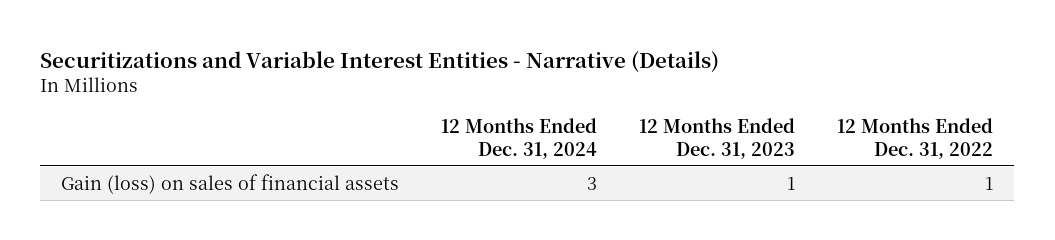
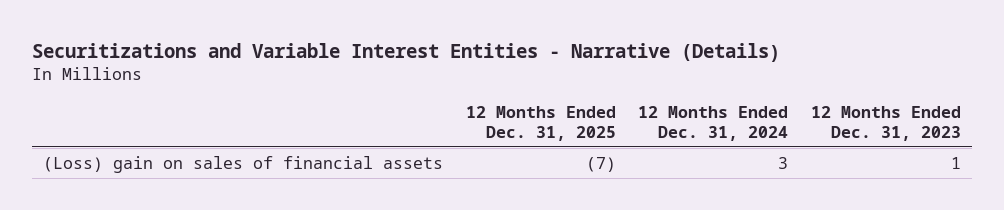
[837,118,994,159] 12 Months Ended Dec. 31, 2022 -> none
none -> [465,105,616,141] 12 Months Ended Dec. 31, 2025
[61,173,400,194] Gain (loss) on sales of financial assets -> [43,155,444,173] (Loss) gain on sales of financial assets

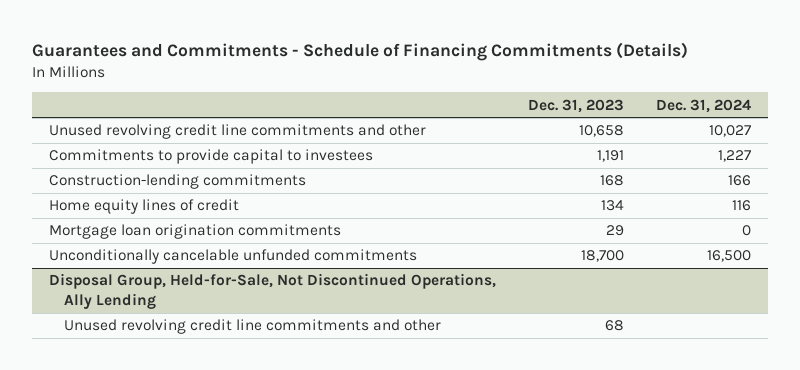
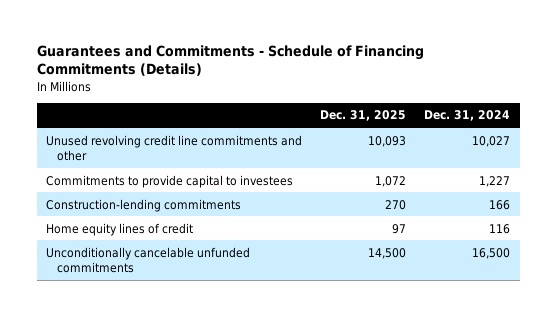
[528,98,625,113] Dec. 31, 2023 -> none
none -> [320,110,407,122] Dec. 31, 2025
[48,224,341,240] Mortgage loan origination commitments -> none
[48,273,496,310] Disposal Group, Held-for-Sale, Not Discontinued Operations, Ally Lending -> none
[64,319,442,335] Unused revolving credit line commitments and other -> none

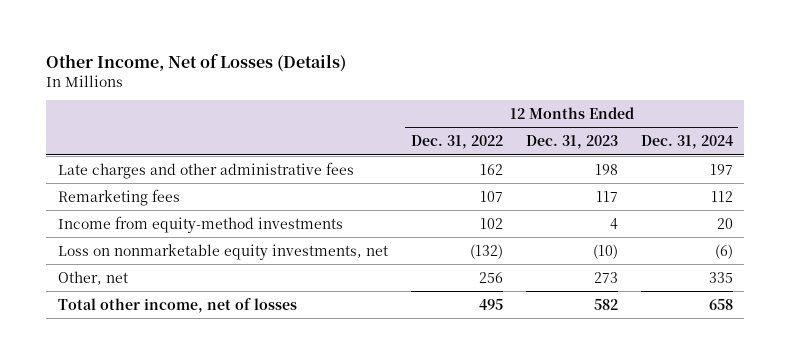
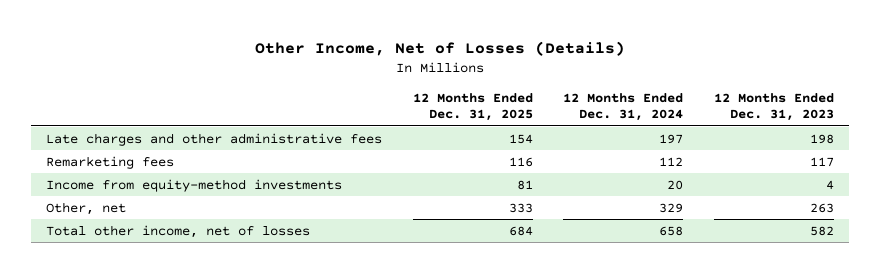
[410,135,503,150] Dec. 31, 2022 -> none
none -> [412,92,533,122] 12 Months Ended Dec. 31, 2025
[57,243,388,260] Loss on nonmarketable equity investments, net -> none
[593,271,618,283] 273 -> [809,202,834,213] 263
[708,271,733,283] 335 -> [659,202,684,213] 329

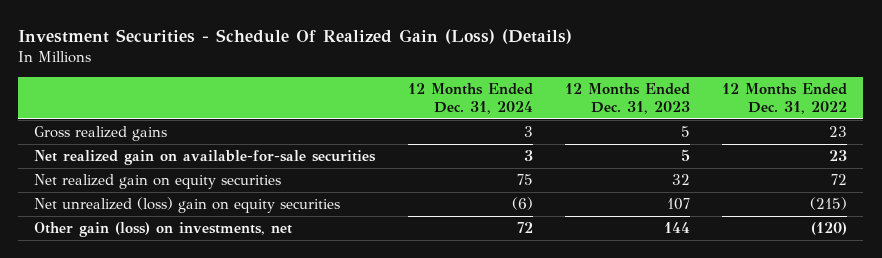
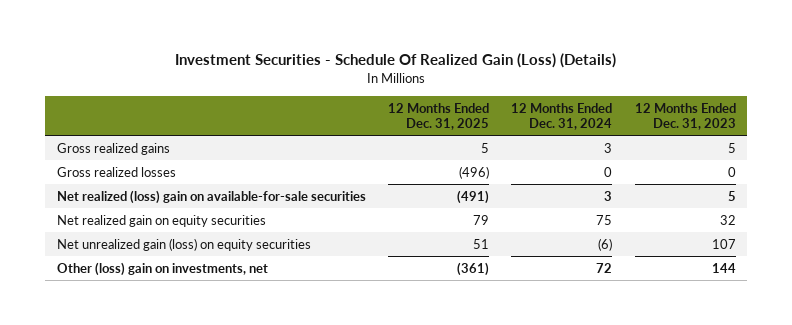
[722,83,848,114] 12 Months Ended Dec. 31, 2022 -> none
none -> [387,102,489,131] 12 Months Ended Dec. 31, 2025
none -> [56,166,176,177] Gross realized losses
[34,150,377,166] Net realized gain on available-for-sale securities -> [56,189,366,204] Net realized (loss) gain on available-for-sale securities
[34,197,341,214] Net unrealized (loss) gain on equity securities -> [56,237,311,251] Net unrealized gain (loss) on equity securities
[34,222,293,238] Other gain (loss) on investments, net -> [56,261,268,276] Other (loss) gain on investments, net

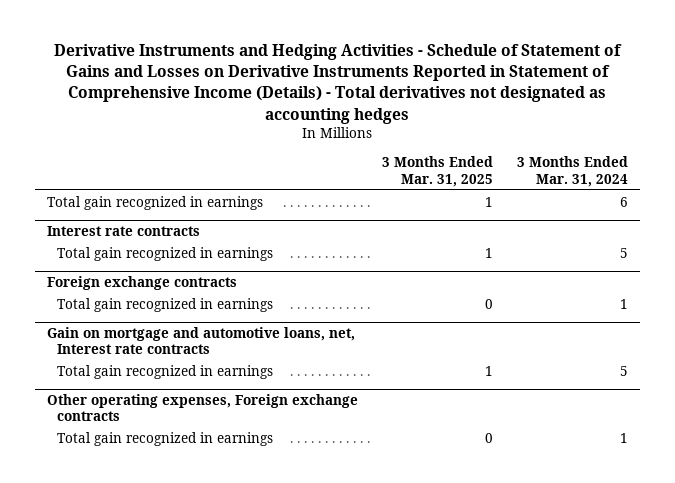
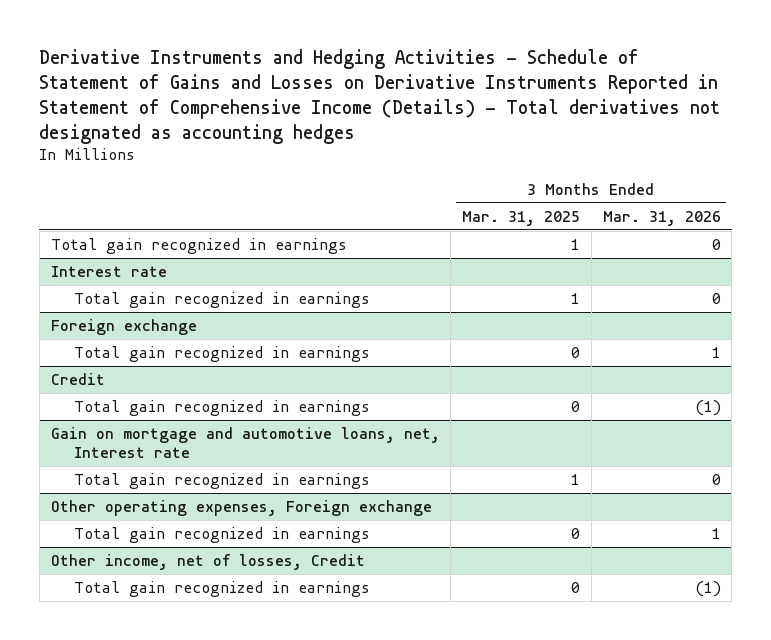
[517,156,629,187] 3 Months Ended Mar. 31, 2024 -> none
none -> [602,210,721,226] Mar. 31, 2026
[46,225,200,236] Interest rate contracts -> [50,265,167,277] Interest rate
[46,275,237,290] Foreign exchange contracts -> [50,318,197,335] Foreign exchange
none -> [50,372,105,385] Credit
none -> [73,399,370,416] Total gain recognized in earnings
[46,326,355,355] Gain on mortgage and automotive loans, net, Interest rate contracts -> [50,426,440,458] Gain on mortgage and automotive loans, net, Interest rate
[46,393,358,422] Other operating expenses, Foreign exchange contracts -> [50,499,432,516] Other operating expenses, Foreign exchange
none -> [50,553,365,570] Other income, net of losses, Credit
none -> [73,580,370,597] Total gain recognized in earnings

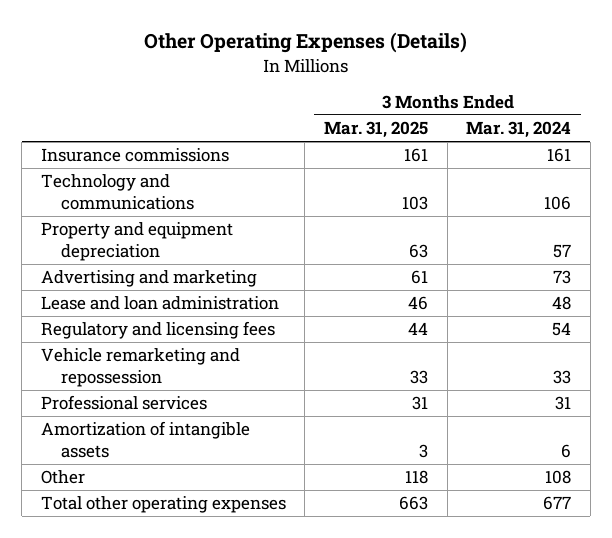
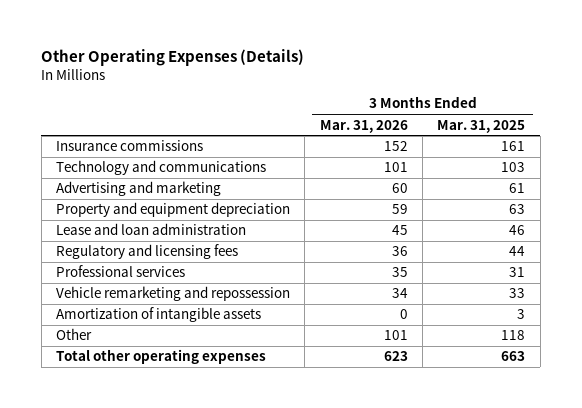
[466,121,572,139] Mar. 31, 2024 -> none
none -> [319,119,408,133] Mar. 31, 2026
[40,222,233,262] Property and equipment depreciation -> [56,202,291,218] Property and equipment depreciation
[40,348,240,388] Vehicle remarketing and repossession -> [56,286,291,302] Vehicle remarketing and repossession

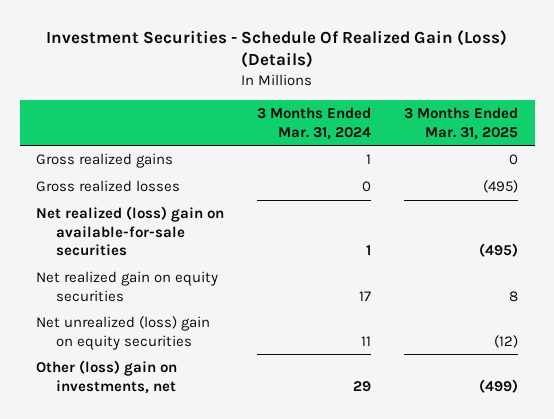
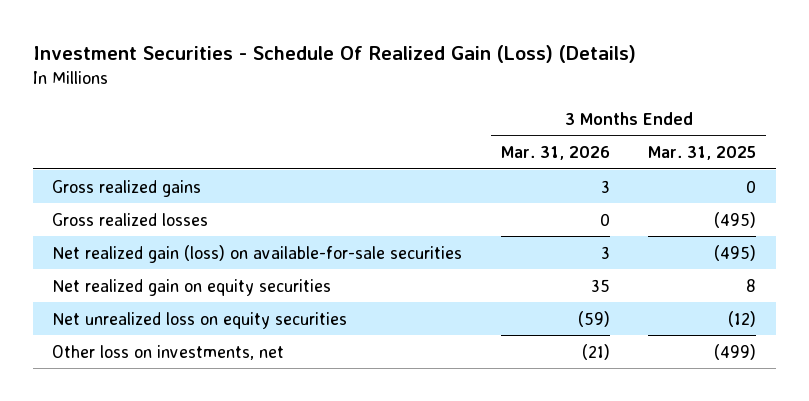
[257,107,372,140] 3 Months Ended Mar. 31, 2024 -> none
none -> [500,146,610,161] Mar. 31, 2026
[36,205,225,257] Net realized (loss) gain on available-for-sale securities -> [52,244,463,263] Net realized gain (loss) on available-for-sale securities
[36,315,211,350] Net unrealized (loss) gain on equity securities -> [52,311,348,329] Net unrealized loss on equity securities
[36,359,178,394] Other (loss) gain on investments, net -> [52,344,285,360] Other loss on investments, net

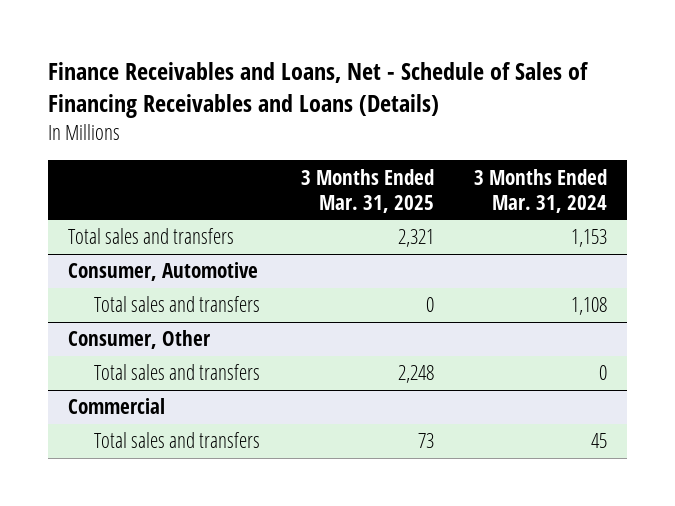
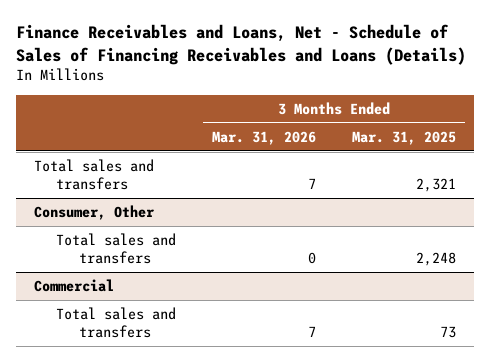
[474,168,608,213] 3 Months Ended Mar. 31, 2024 -> none
none -> [211,130,316,145] Mar. 31, 2026
[68,262,259,282] Consumer, Automotive -> none
[94,296,261,313] Total sales and transfers -> none

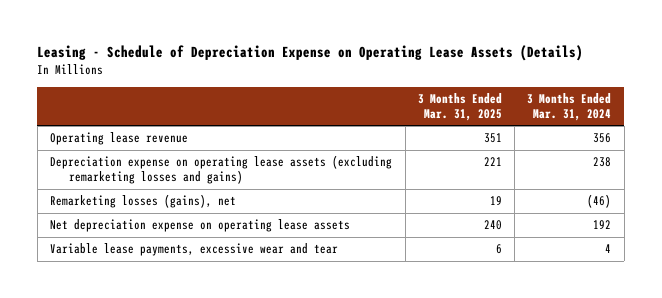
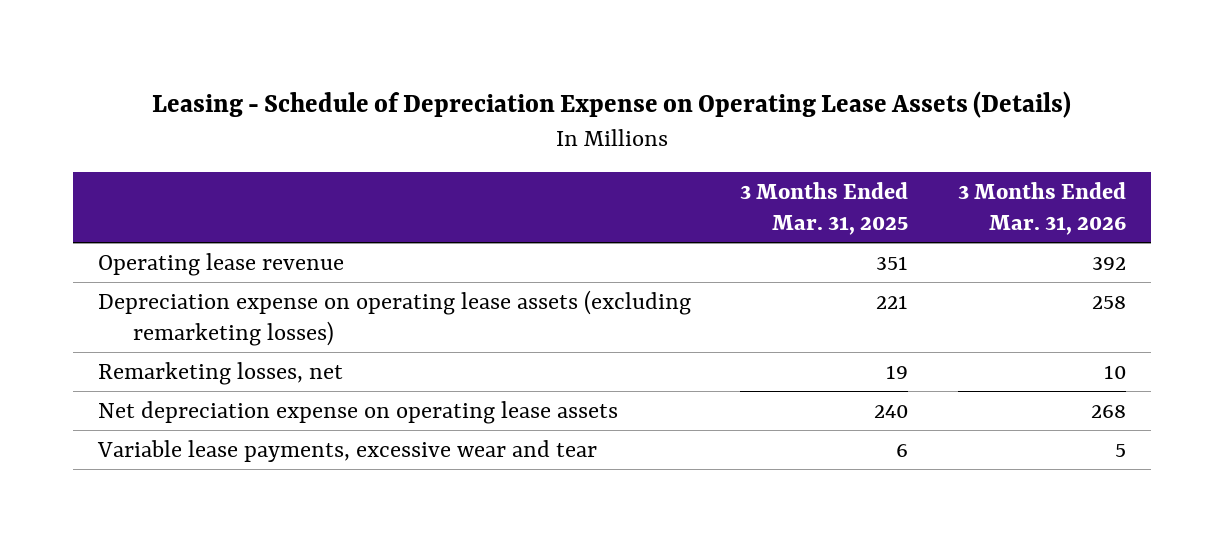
[527,92,612,122] 3 Months Ended Mar. 31, 2024 -> none
none -> [958,181,1127,235] 3 Months Ended Mar. 31, 2026
[50,155,393,185] Depreciation expense on operating lease assets (excluding remarketing losses and gains) -> [97,289,691,347] Depreciation expense on operating lease assets (excluding remarketing losses)
[50,194,237,209] Remarketing losses (gains), net -> [97,361,343,385] Remarketing losses, net

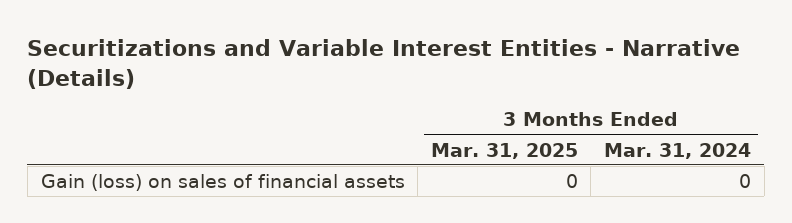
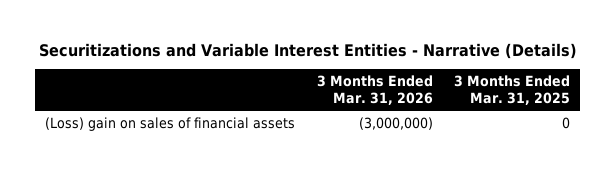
[604,142,752,159] Mar. 31, 2024 -> none
none -> [316,75,433,106] 3 Months Ended Mar. 31, 2026
[40,174,405,192] Gain (loss) on sales of financial assets -> [45,117,296,132] (Loss) gain on sales of financial assets

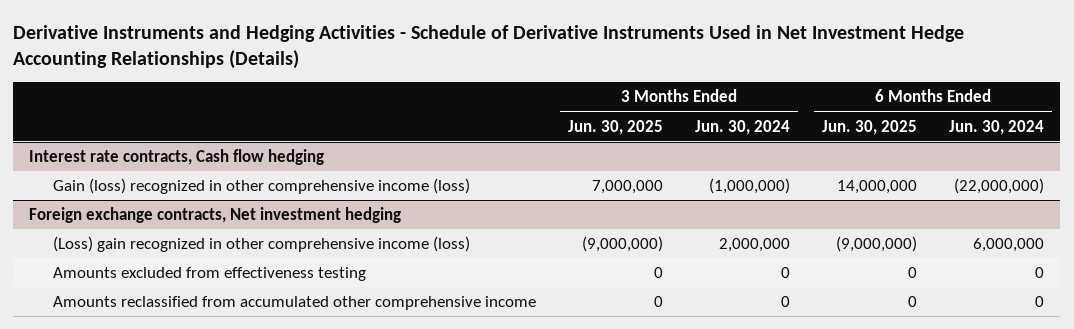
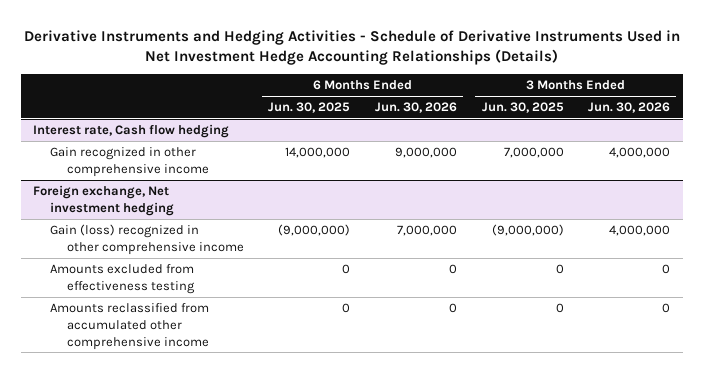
[695,119,791,135] Jun. 30, 2024 -> none
[949,119,1045,135] Jun. 30, 2024 -> none
none -> [374,102,457,114] Jun. 30, 2026
none -> [588,102,671,114] Jun. 30, 2026
[29,149,325,166] Interest rate contracts, Cash flow hedging -> [32,124,229,139] Interest rate, Cash flow hedging
[53,178,471,195] Gain (loss) recognized in other comprehensive income (loss) -> [49,147,209,177] Gain recognized in other comprehensive income
[29,207,402,224] Foreign exchange contracts, Net investment hedging -> [32,185,174,216] Foreign exchange, Net investment hedging
[53,236,471,253] (Loss) gain recognized in other comprehensive income (loss) -> [49,224,244,255] Gain (loss) recognized in other comprehensive income

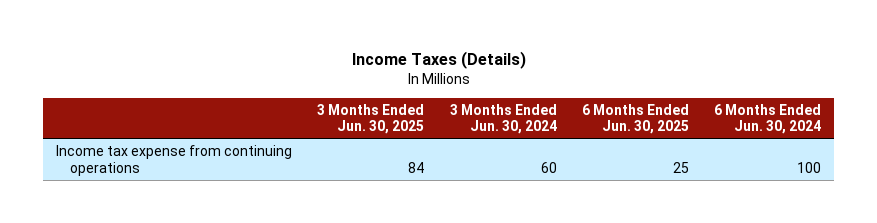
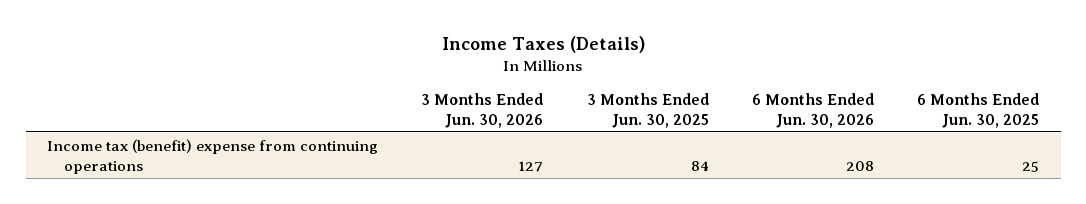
[449,103,557,135] 3 Months Ended Jun. 30, 2024 -> none
[714,103,822,135] 6 Months Ended Jun. 30, 2024 -> none
none -> [421,93,544,128] 3 Months Ended Jun. 30, 2026
none -> [751,93,874,128] 6 Months Ended Jun. 30, 2026
[55,144,292,176] Income tax expense from continuing operations -> [47,139,379,174] Income tax (benefit) expense from continuing operations

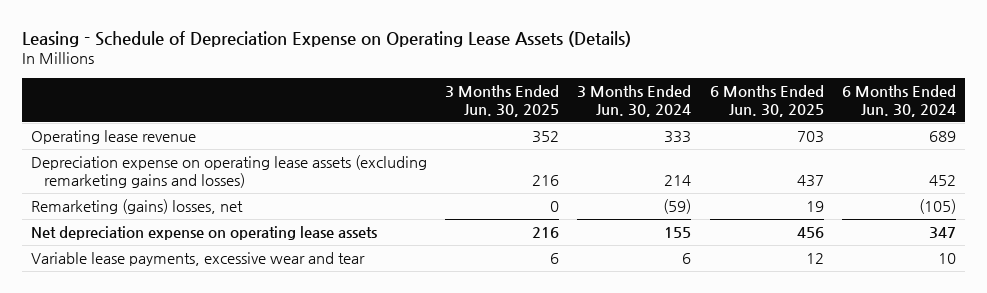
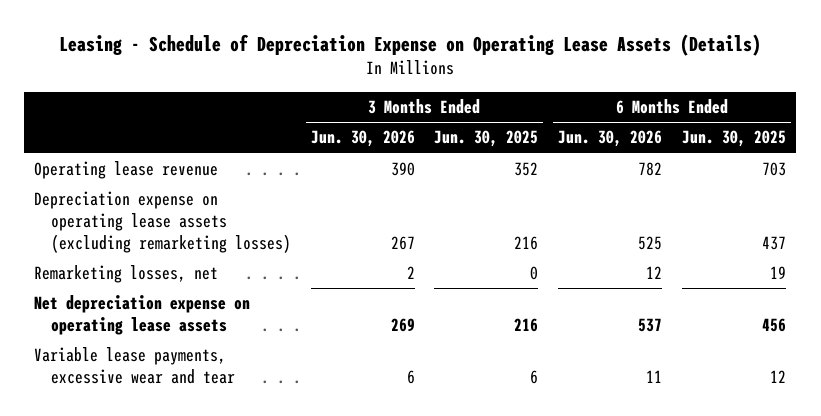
[577,84,692,117] 3 Months Ended Jun. 30, 2024 -> none
[841,84,956,117] 6 Months Ended Jun. 30, 2024 -> none
none -> [310,130,415,148] Jun. 30, 2026
none -> [558,130,663,148] Jun. 30, 2026
[30,155,427,188] Depreciation expense on operating lease assets (excluding remarketing gains and losses) -> [34,191,291,253] Depreciation expense on operating lease assets (excluding remarketing losses)
[30,199,243,215] Remarketing (gains) losses, net -> [34,265,219,284] Remarketing losses, net

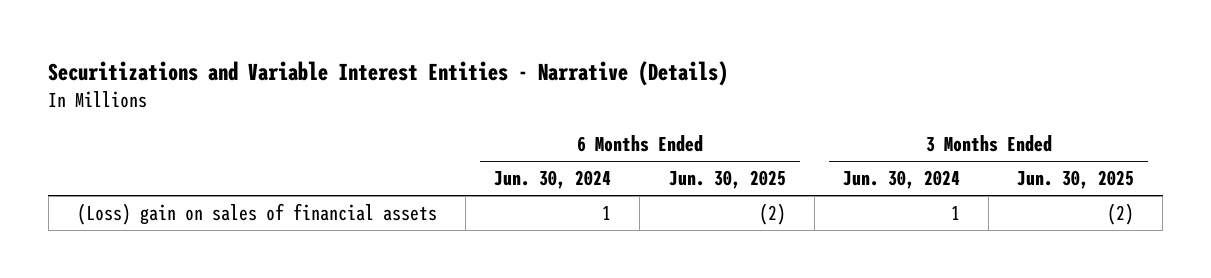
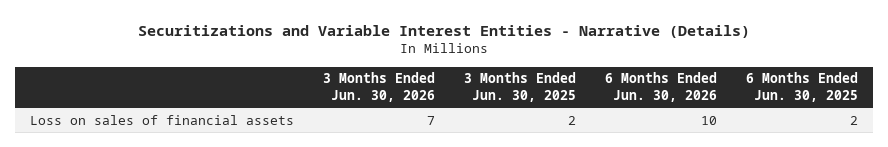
[494,170,612,190] Jun. 30, 2024 -> none
[842,170,960,190] Jun. 30, 2024 -> none
none -> [323,72,436,102] 3 Months Ended Jun. 30, 2026
none -> [605,72,718,102] 6 Months Ended Jun. 30, 2026
[76,203,437,226] (Loss) gain on sales of financial assets -> [30,114,295,125] Loss on sales of financial assets
[758,203,786,226] (2) -> [850,115,859,125] 2
[1107,203,1135,226] (2) -> [568,115,577,125] 2

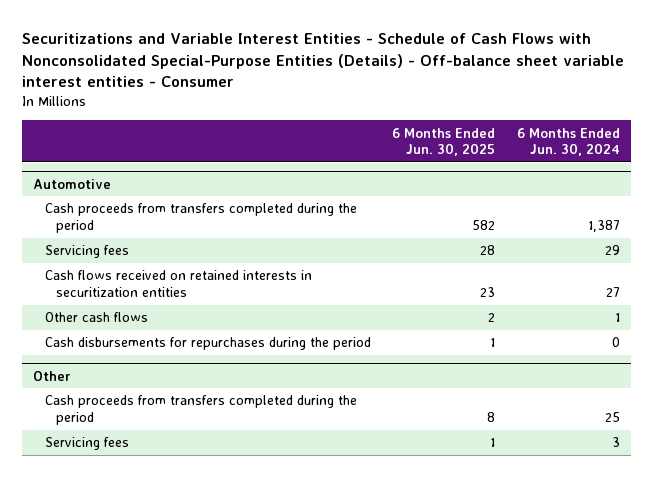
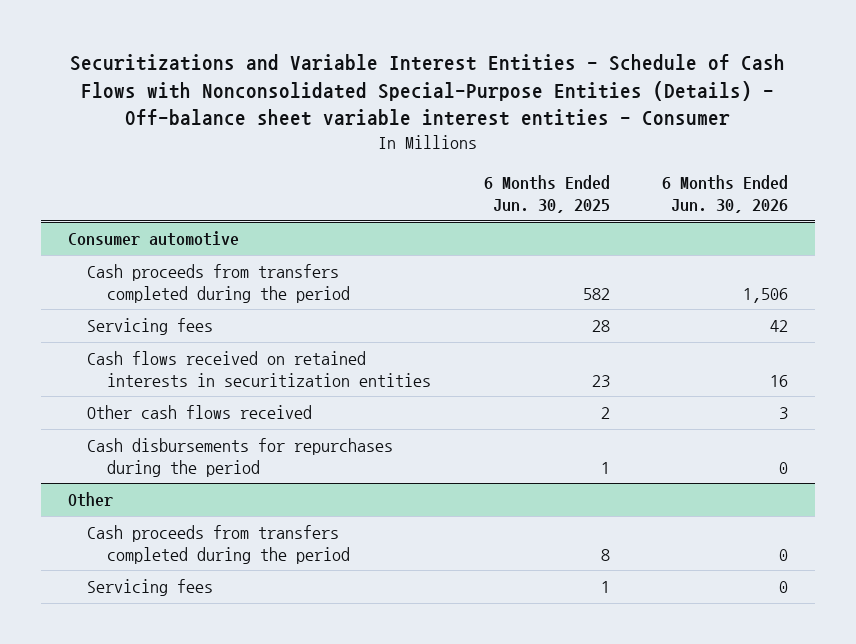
[517,127,621,157] 6 Months Ended Jun. 30, 2024 -> none
none -> [662,175,789,213] 6 Months Ended Jun. 30, 2026
[33,178,112,189] Automotive -> [67,230,239,246] Consumer automotive
[44,312,148,323] Other cash flows -> [87,404,313,419] Other cash flows received

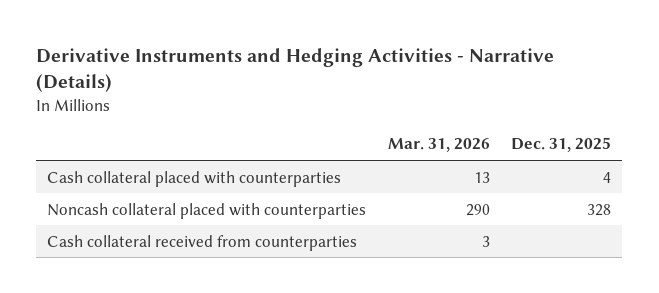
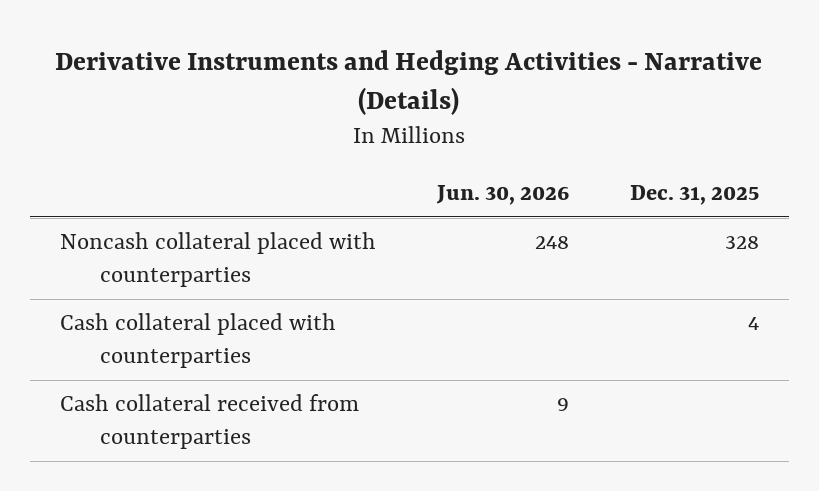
[387,138,490,153] Mar. 31, 2026 -> none
none -> [435,185,569,206] Jun. 30, 2026
[47,170,342,187] Cash collateral placed with counterparties -> [60,313,337,369] Cash collateral placed with counterparties

